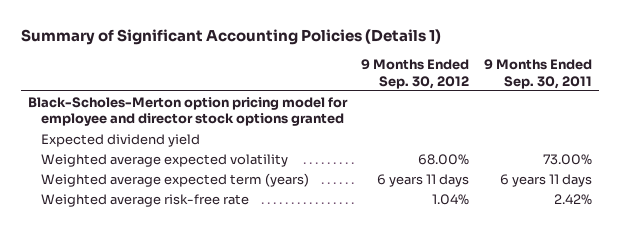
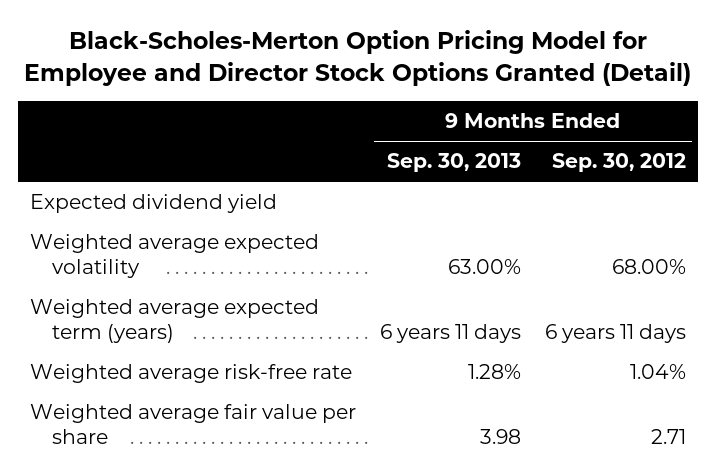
[20,29,441,46] Summary of Significant Accounting Policies (Details 1) -> [23,30,691,86] Black-Scholes-Merton Option Pricing Model for Employee and Director Stock Options Granted (Detail)
[483,59,592,89] 9 Months Ended Sep. 30, 2011 -> none
none -> [386,153,521,173] Sep. 30, 2013
[27,96,348,127] Black-Scholes-Merton option pricing model for employee and director stock options granted -> none
none -> [29,404,356,444] Weighted average fair value per share

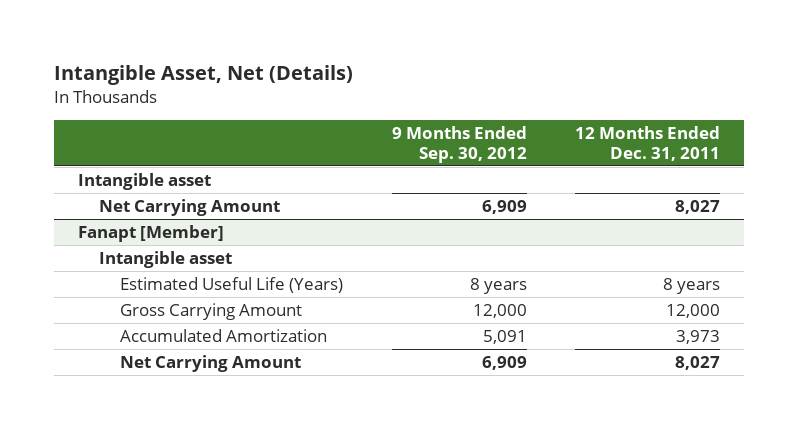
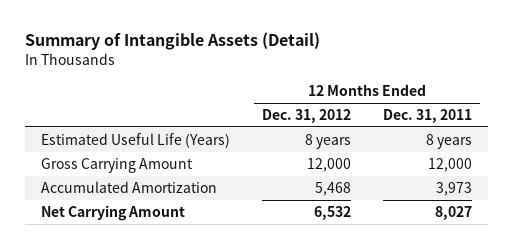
[54,65,354,86] Intangible Asset, Net (Details) -> [24,32,320,51] Summary of Intangible Assets (Detail)
[391,125,527,163] 9 Months Ended Sep. 30, 2012 -> none
none -> [262,109,352,124] Dec. 31, 2012
[78,172,212,190] Intangible asset -> none
[99,198,281,216] Net Carrying Amount -> none
[78,224,225,242] Fanapt [Member] -> none
[99,250,233,268] Intangible asset -> none

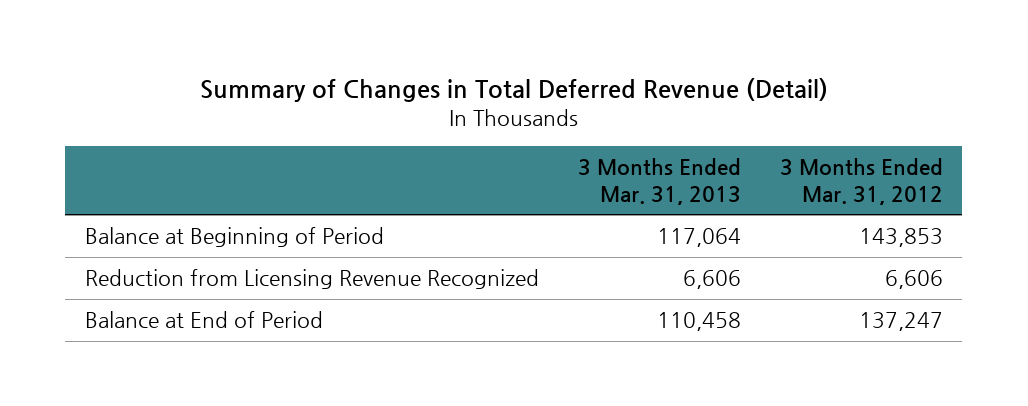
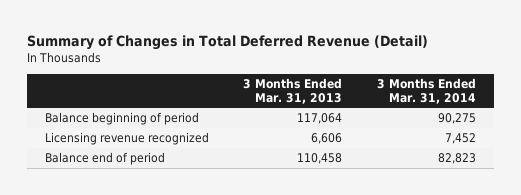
[779,158,943,205] 3 Months Ended Mar. 31, 2012 -> none
none -> [377,77,477,104] 3 Months Ended Mar. 31, 2014
[84,227,384,248] Balance at Beginning of Period -> [44,112,199,126] Balance beginning of period
[84,269,539,290] Reduction from Licensing Revenue Recognized -> [44,132,209,146] Licensing revenue recognized
[84,311,323,329] Balance at End of Period -> [44,152,165,166] Balance end of period

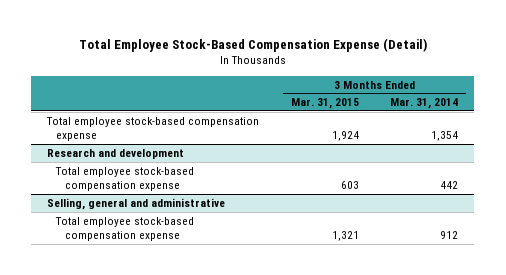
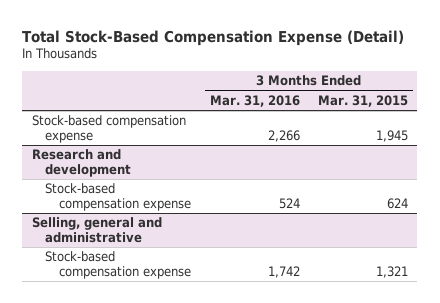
[78,37,427,52] Total Employee Stock-Based Compensation Expense (Detail) -> [22,29,405,46] Total Stock-Based Compensation Expense (Detail)
[390,98,459,110] Mar. 31, 2014 -> none
none -> [209,94,300,107] Mar. 31, 2016
[46,116,260,141] Total employee stock-based compensation expense -> [31,115,186,143] Stock-based compensation expense
[331,130,359,141] 1,924 -> [376,129,409,142] 1,945
[55,166,195,191] Total employee stock-based compensation expense -> [45,183,191,211] Stock-based compensation expense
[340,180,359,189] 603 -> [387,197,409,209] 624
[55,216,195,241] Total employee stock-based compensation expense -> [45,251,191,279] Stock-based compensation expense

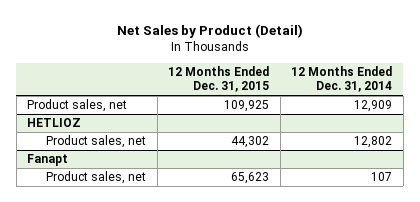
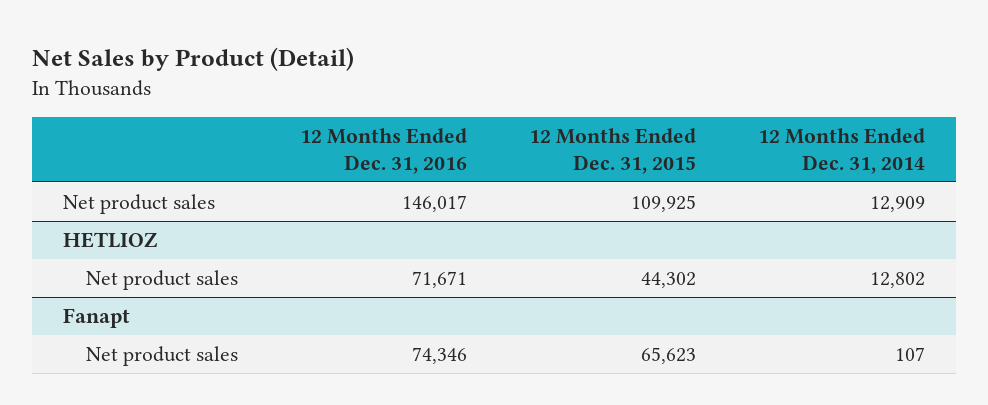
none -> [300,127,468,174] 12 Months Ended Dec. 31, 2016
[27,99,128,113] Product sales, net -> [63,194,216,215] Net product sales
[45,135,146,149] Product sales, net -> [86,270,239,291] Net product sales
[45,171,146,185] Product sales, net -> [86,346,239,367] Net product sales

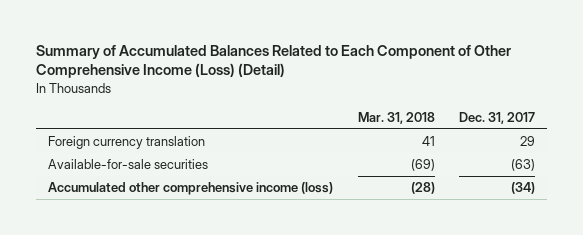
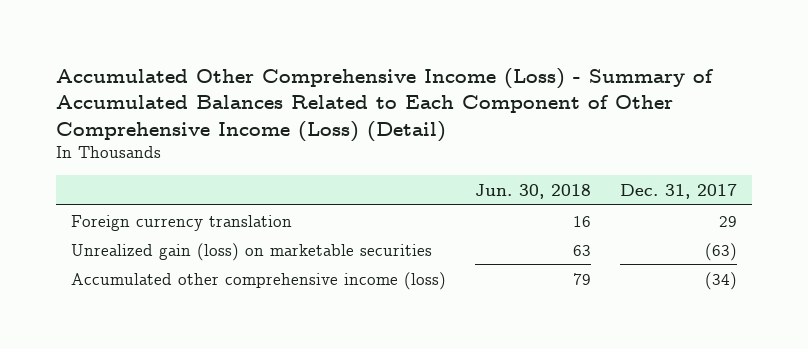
[35,44,511,79] Summary of Accumulated Balances Related to Each Component of Other Comprehensive Income (Loss) (Detail) -> [56,67,715,142] Accumulated Other Comprehensive Income (Loss) - Summary of Accumulated Balances Related to Each Component of Other Comprehensive Income (Loss) (Detail)
[357,111,435,124] Mar. 31, 2018 -> none
none -> [474,184,591,200] Jun. 30, 2018
[48,159,209,170] Available-for-sale securities -> [70,242,432,261] Unrealized gain (loss) on marketable securities

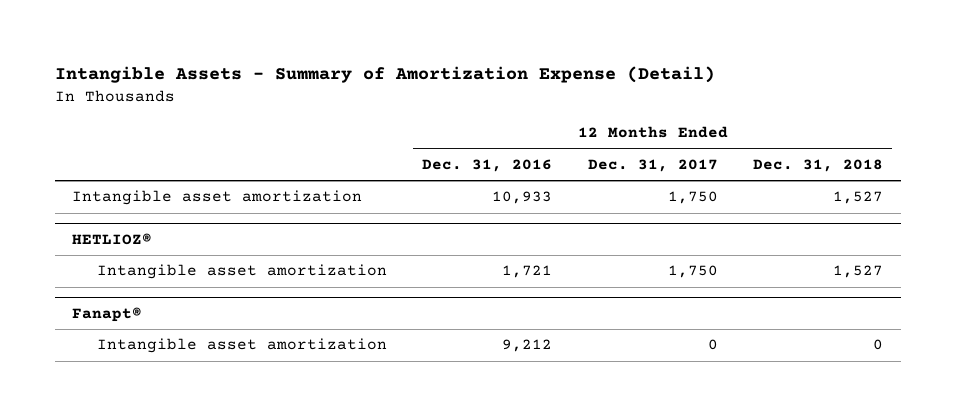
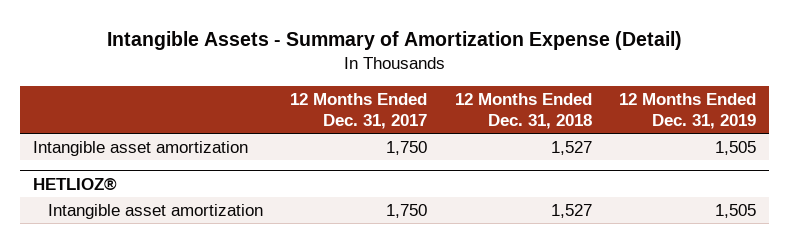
[422,159,553,173] Dec. 31, 2016 -> none
none -> [618,92,756,130] 12 Months Ended Dec. 31, 2019
[72,306,143,322] Fanapt® -> none
[96,338,387,354] Intangible asset amortization -> none

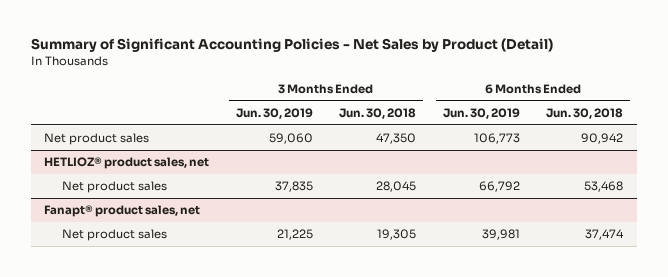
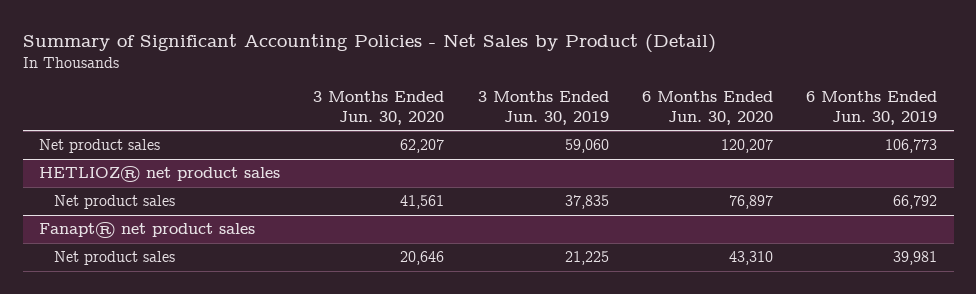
[339,107,417,119] Jun. 30, 2018 -> none
[546,107,624,119] Jun. 30, 2018 -> none
none -> [313,91,445,125] 3 Months Ended Jun. 30, 2020
none -> [641,91,773,125] 6 Months Ended Jun. 30, 2020
[44,157,210,170] HETLIOZ® product sales, net -> [39,166,281,183] HETLIOZ® net product sales
[44,205,201,218] Fanapt® product sales, net -> [39,222,256,239] Fanapt® net product sales

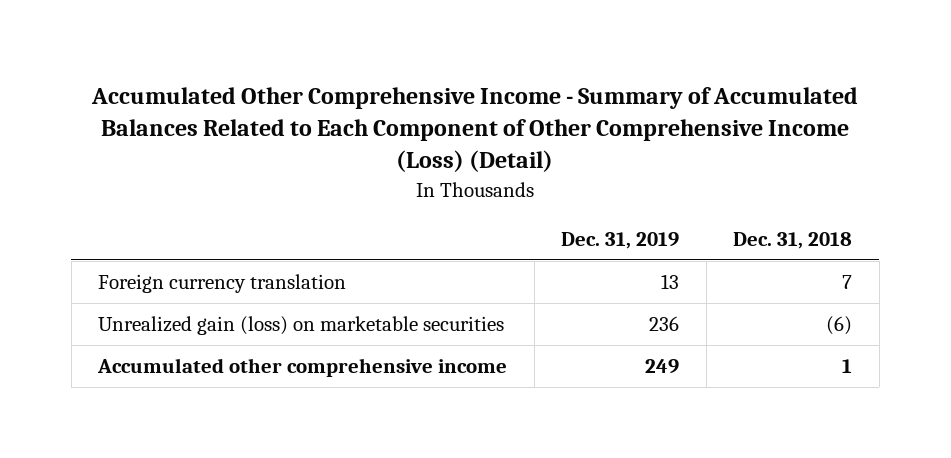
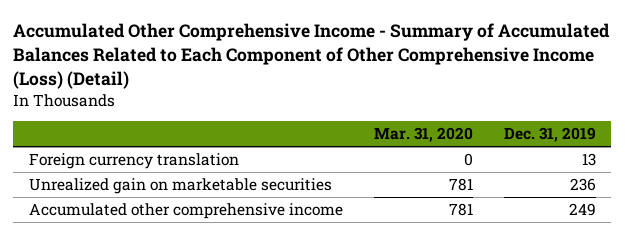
[733,231,853,249] Dec. 31, 2018 -> none
none -> [373,127,473,143] Mar. 31, 2020
[98,316,505,336] Unrealized gain (loss) on marketable securities -> [28,178,332,195] Unrealized gain on marketable securities

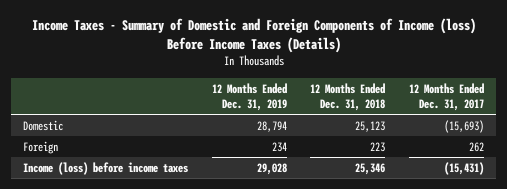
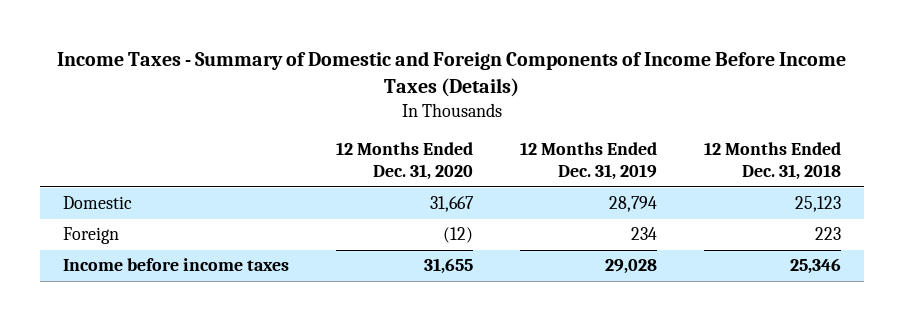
[31,18,476,54] Income Taxes - Summary of Domestic and Foreign Components of Income (loss) Before Income Taxes (Details) -> [57,51,847,98] Income Taxes - Summary of Domestic and Foreign Components of Income Before Income Taxes (Details)
[409,82,485,111] 12 Months Ended Dec. 31, 2017 -> none
none -> [336,142,474,181] 12 Months Ended Dec. 31, 2020
[23,161,189,175] Income (loss) before income taxes -> [63,258,290,272] Income before income taxes

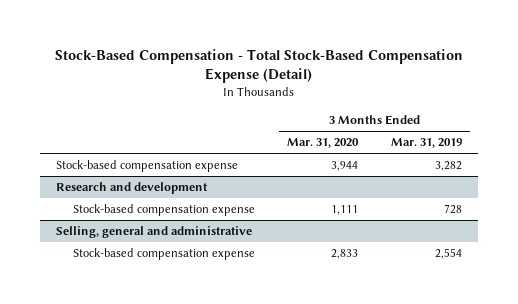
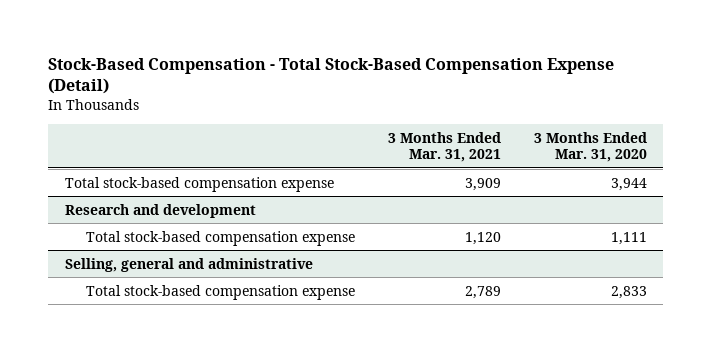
[391,138,463,149] Mar. 31, 2019 -> none
none -> [387,131,501,163] 3 Months Ended Mar. 31, 2021
[56,160,239,173] Stock-based compensation expense -> [64,176,334,192] Total stock-based compensation expense
[72,204,255,217] Stock-based compensation expense -> [85,230,355,246] Total stock-based compensation expense
[72,248,255,261] Stock-based compensation expense -> [85,284,355,300] Total stock-based compensation expense

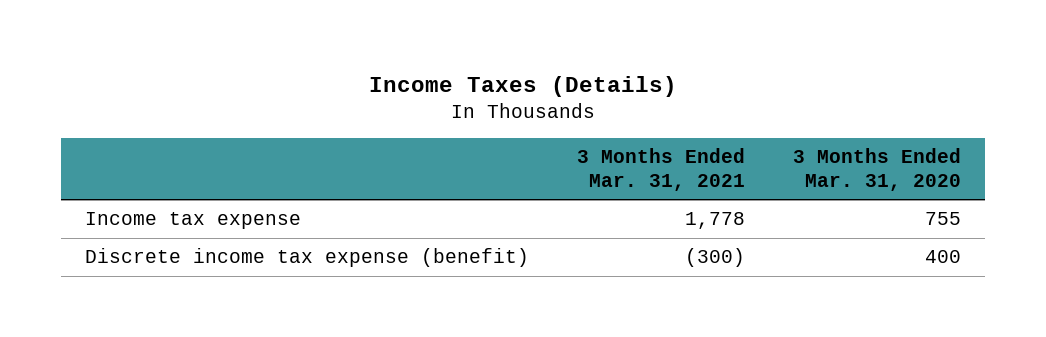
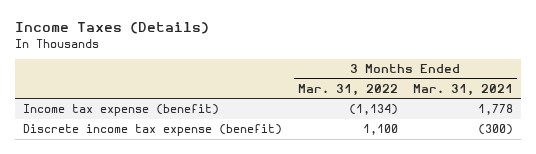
[792,148,961,191] 3 Months Ended Mar. 31, 2020 -> none
none -> [297,83,398,96] Mar. 31, 2022
[85,212,302,230] Income tax expense -> [22,104,219,117] Income tax expense (benefit)

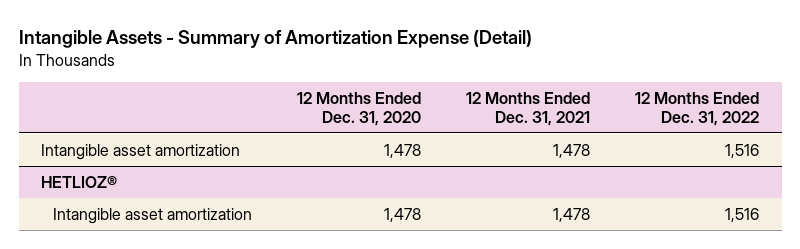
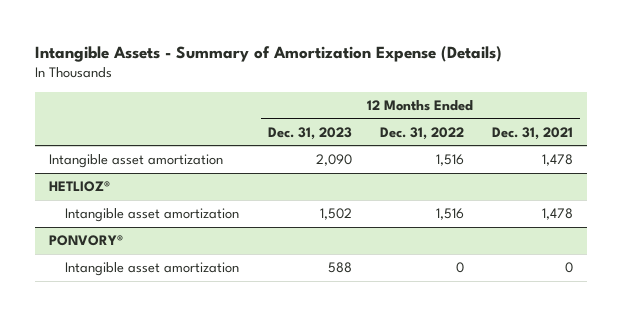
[18,29,532,48] Intangible Assets - Summary of Amortization Expense (Detail) -> [35,45,503,62] Intangible Assets - Summary of Amortization Expense (Details)
[296,91,421,126] 12 Months Ended Dec. 31, 2020 -> none
none -> [267,126,352,140] Dec. 31, 2023
none -> [49,235,124,247] PONVORY®
none -> [65,262,240,277] Intangible asset amortization

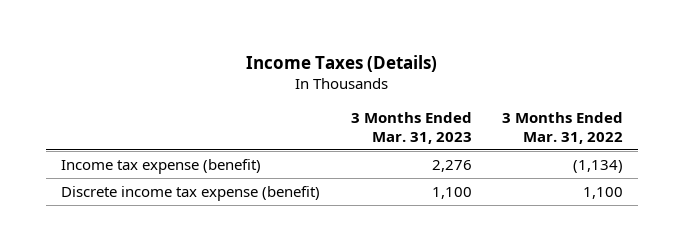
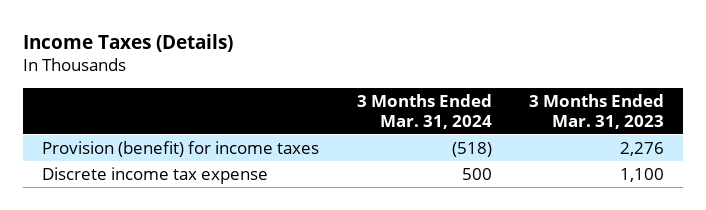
[501,111,623,144] 3 Months Ended Mar. 31, 2022 -> none
none -> [356,93,492,129] 3 Months Ended Mar. 31, 2024
[61,158,262,174] Income tax expense (benefit) -> [42,140,320,157] Provision (benefit) for income taxes
[61,185,321,201] Discrete income tax expense (benefit) -> [42,166,269,184] Discrete income tax expense

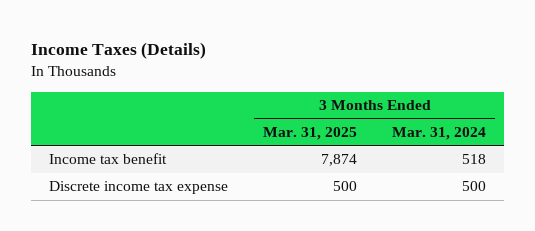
[529,93,665,129] 3 Months Ended Mar. 31, 2023 -> none
none -> [263,126,358,140] Mar. 31, 2025
[42,140,320,157] Provision (benefit) for income taxes -> [48,153,167,165] Income tax benefit
[451,141,492,157] (518) -> [462,154,487,165] 518

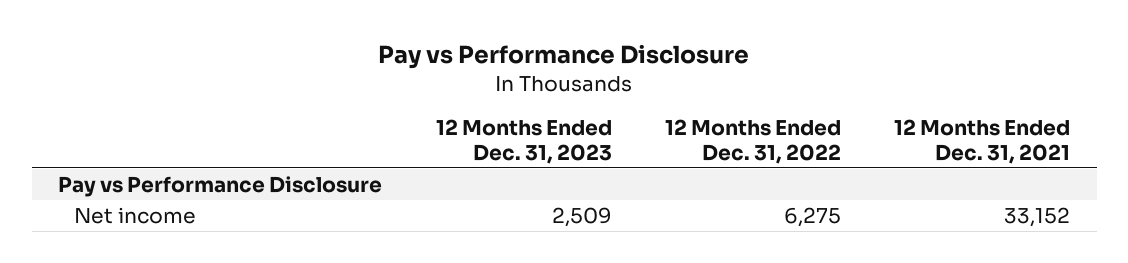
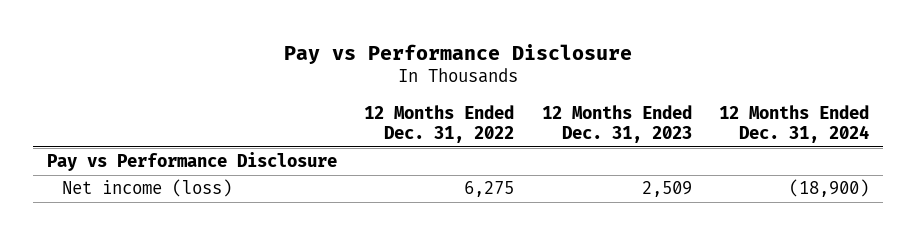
[893,118,1070,164] 12 Months Ended Dec. 31, 2021 -> none
none -> [719,104,870,144] 12 Months Ended Dec. 31, 2024
[73,206,196,224] Net income -> [62,179,233,198] Net income (loss)

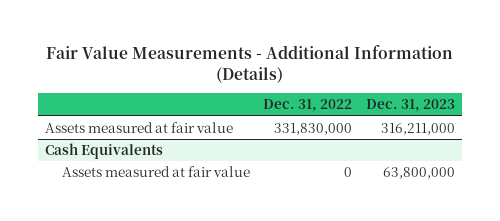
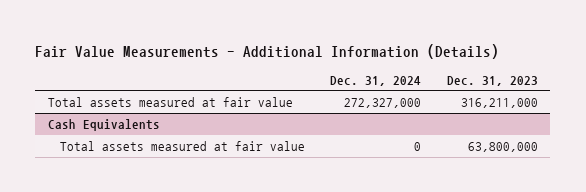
[263,99,353,113] Dec. 31, 2022 -> none
none -> [330,75,422,86] Dec. 31, 2024
[44,122,233,134] Assets measured at fair value -> [48,97,294,108] Total assets measured at fair value
[61,166,250,178] Assets measured at fair value -> [59,141,305,152] Total assets measured at fair value

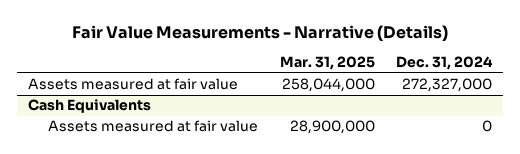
[35,43,500,59] Fair Value Measurements - Additional Information (Details) -> [71,25,448,42] Fair Value Measurements - Narrative (Details)
[446,75,538,86] Dec. 31, 2023 -> none
none -> [279,56,375,71] Mar. 31, 2025
[48,97,294,108] Total assets measured at fair value -> [27,78,238,91] Assets measured at fair value
[59,141,305,152] Total assets measured at fair value -> [47,120,258,133] Assets measured at fair value

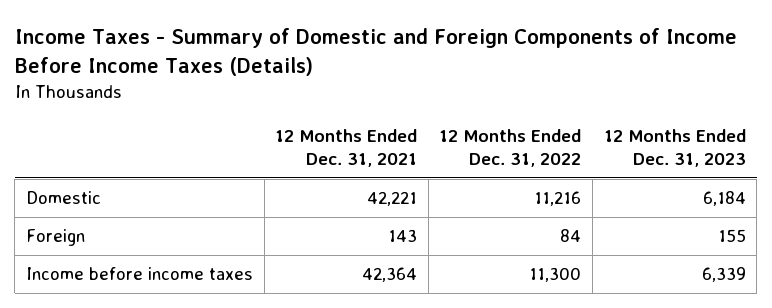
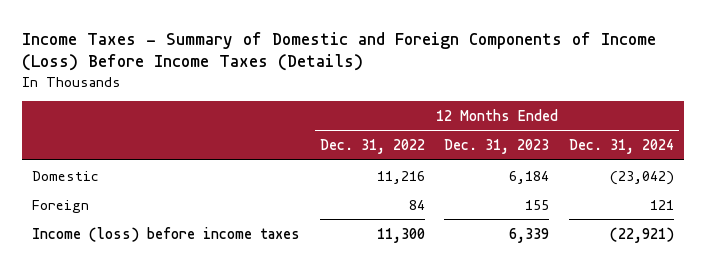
[14,27,737,76] Income Taxes - Summary of Domestic and Foreign Components of Income Before Income Taxes (Details) -> [21,31,656,72] Income Taxes - Summary of Domestic and Foreign Components of Income (Loss) Before Income Taxes (Details)
[275,128,418,167] 12 Months Ended Dec. 31, 2021 -> none
none -> [569,139,675,155] Dec. 31, 2024
[26,267,254,281] Income before income taxes -> [31,226,300,242] Income (loss) before income taxes

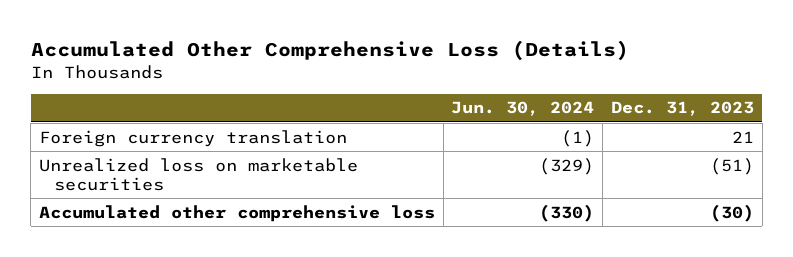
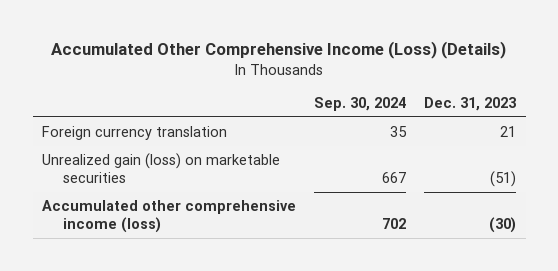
[30,39,629,61] Accumulated Other Comprehensive Loss (Details) -> [51,41,507,60] Accumulated Other Comprehensive Income (Loss) (Details)
[451,101,595,117] Jun. 30, 2024 -> none
none -> [314,96,407,111] Sep. 30, 2024
[38,157,358,191] Unrealized loss on marketable securities -> [42,152,281,183] Unrealized gain (loss) on marketable securities
[38,204,435,222] Accumulated other comprehensive loss -> [42,199,297,233] Accumulated other comprehensive income (loss)

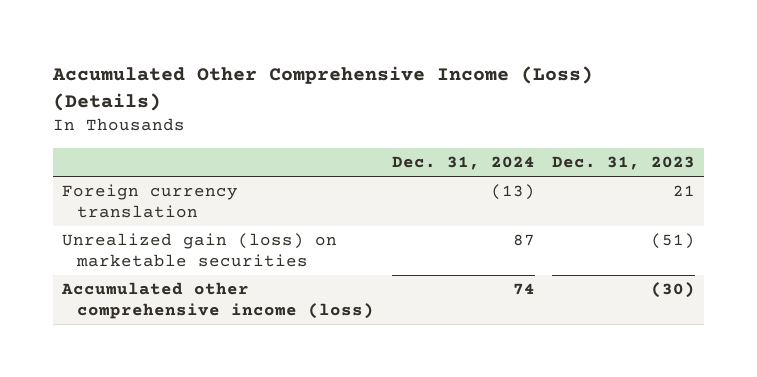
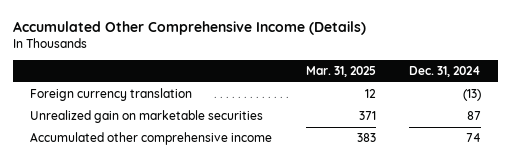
[51,65,593,111] Accumulated Other Comprehensive Income (Loss) (Details) -> [13,20,367,35] Accumulated Other Comprehensive Income (Details)
[552,156,696,171] Dec. 31, 2023 -> none
none -> [305,66,376,78] Mar. 31, 2025
[61,233,337,267] Unrealized gain (loss) on marketable securities -> [30,110,264,124] Unrealized gain on marketable securities
[60,282,374,319] Accumulated other comprehensive income (loss) -> [30,132,273,146] Accumulated other comprehensive income

